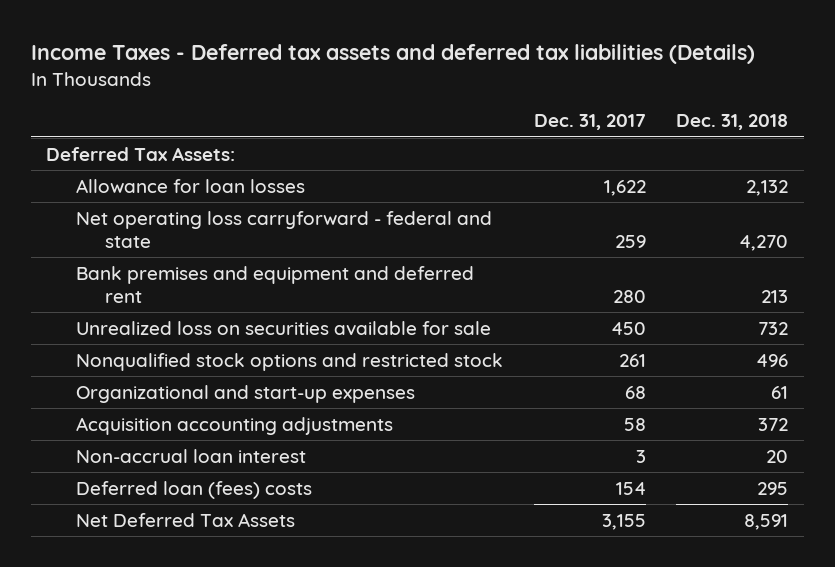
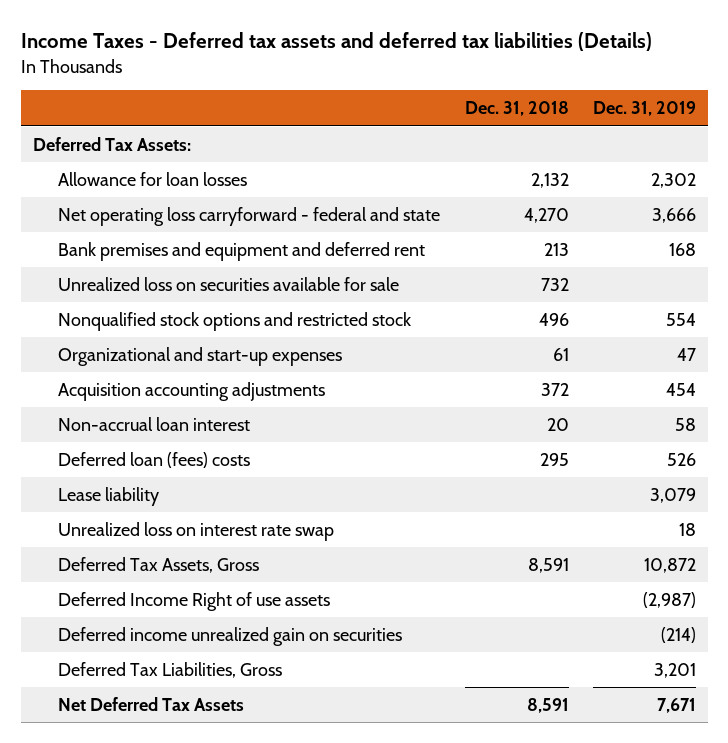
[533,114,646,131] Dec. 31, 2017 -> none
none -> [592,101,696,117] Dec. 31, 2019
none -> [58,486,160,506] Lease liability
none -> [58,521,335,541] Unrealized loss on interest rate swap
none -> [58,556,260,573] Deferred Tax Assets, Gross
none -> [58,591,331,611] Deferred Income Right of use assets
none -> [58,626,403,646] Deferred income unrealized gain on securities
none -> [58,661,283,678] Deferred Tax Liabilities, Gross

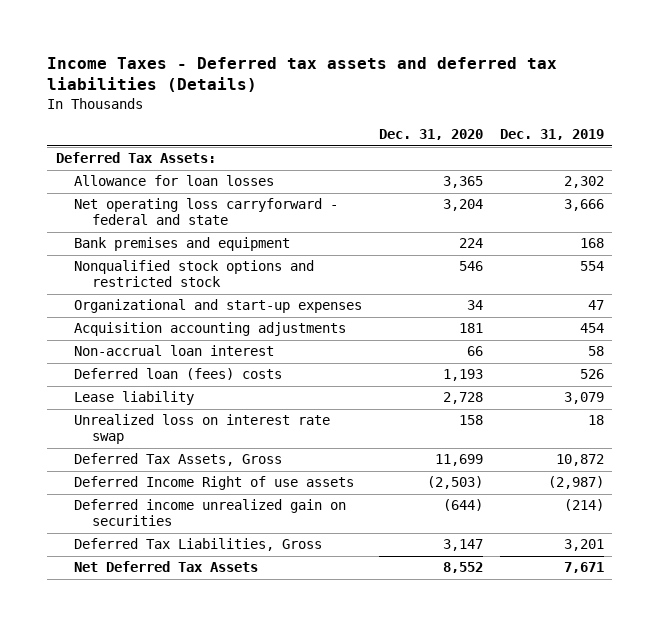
[464,101,569,117] Dec. 31, 2018 -> none
none -> [378,129,483,141] Dec. 31, 2020
[58,276,400,291] Unrealized loss on securities available for sale -> none
[58,241,426,261] Bank premises and equipment and deferred rent -> [73,237,290,252] Bank premises and equipment

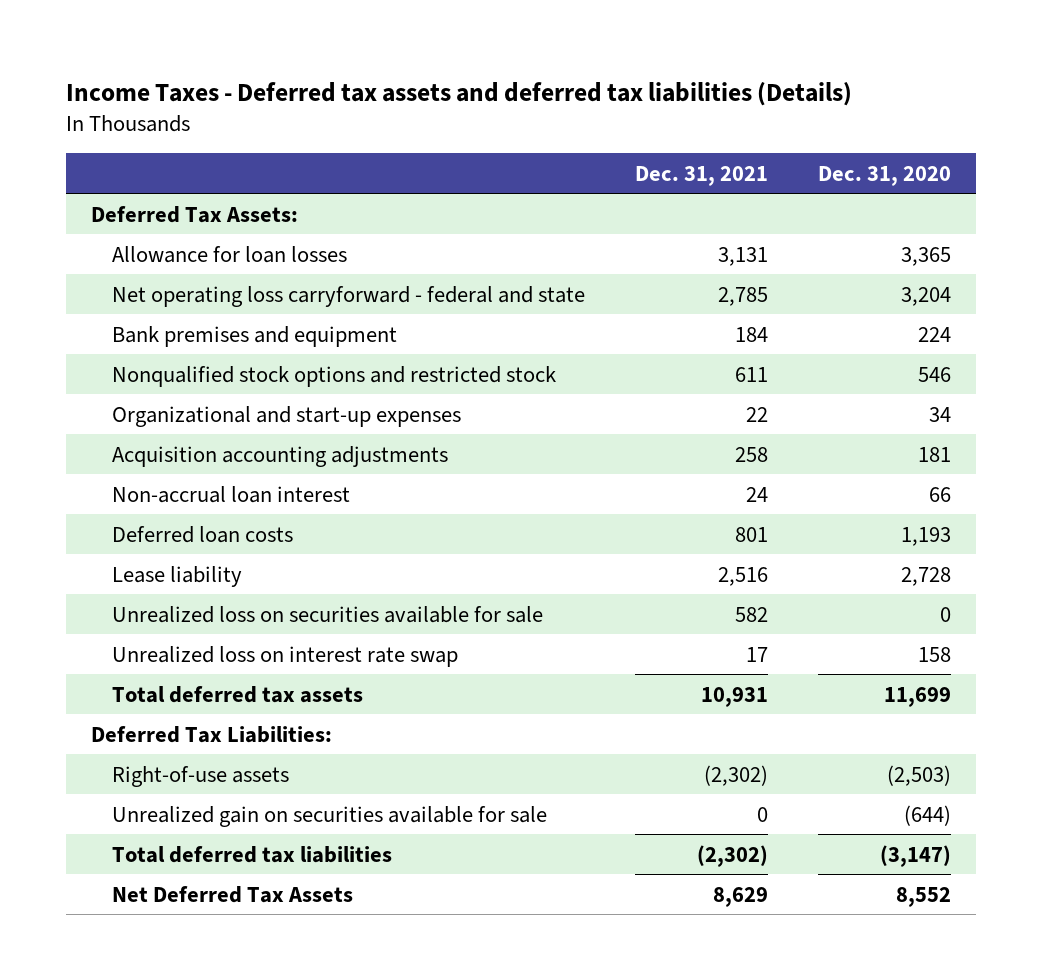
[499,129,604,141] Dec. 31, 2019 -> none
none -> [635,165,769,186] Dec. 31, 2021
[73,368,282,381] Deferred loan (fees) costs -> [112,525,294,543] Deferred loan costs
none -> [112,605,544,623] Unrealized loss on securities available for sale
[73,453,282,467] Deferred Tax Assets, Gross -> [112,685,364,703] Total deferred tax assets
none -> [90,725,332,743] Deferred Tax Liabilities:
[73,476,354,491] Deferred Income Right of use assets -> [112,765,290,787] Right-of-use assets
[73,499,346,527] Deferred income unrealized gain on securities -> [112,805,548,827] Unrealized gain on securities available for sale
[73,538,322,552] Deferred Tax Liabilities, Gross -> [112,845,393,863] Total deferred tax liabilities
[442,539,483,552] 3,147 -> [880,844,952,867] (3,147)

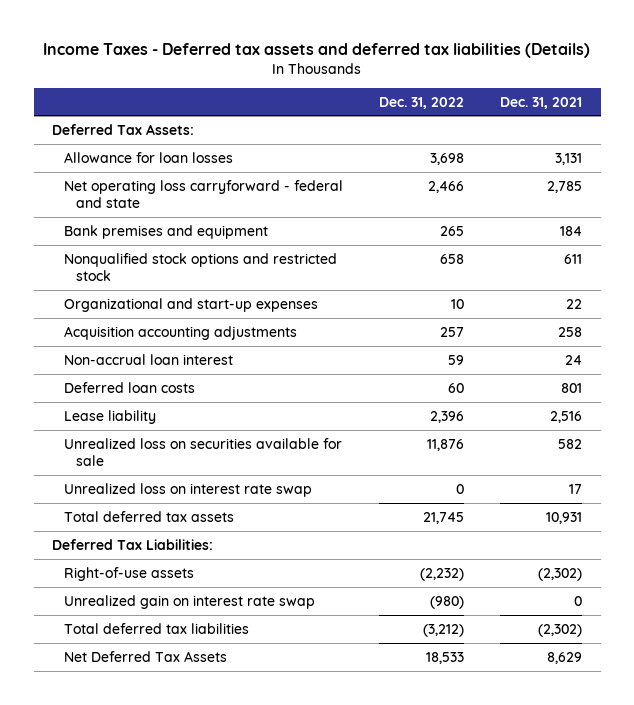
[818,165,952,186] Dec. 31, 2020 -> none
none -> [379,96,465,109] Dec. 31, 2022
[112,805,548,827] Unrealized gain on securities available for sale -> none
none -> [63,594,315,609] Unrealized gain on interest rate swap

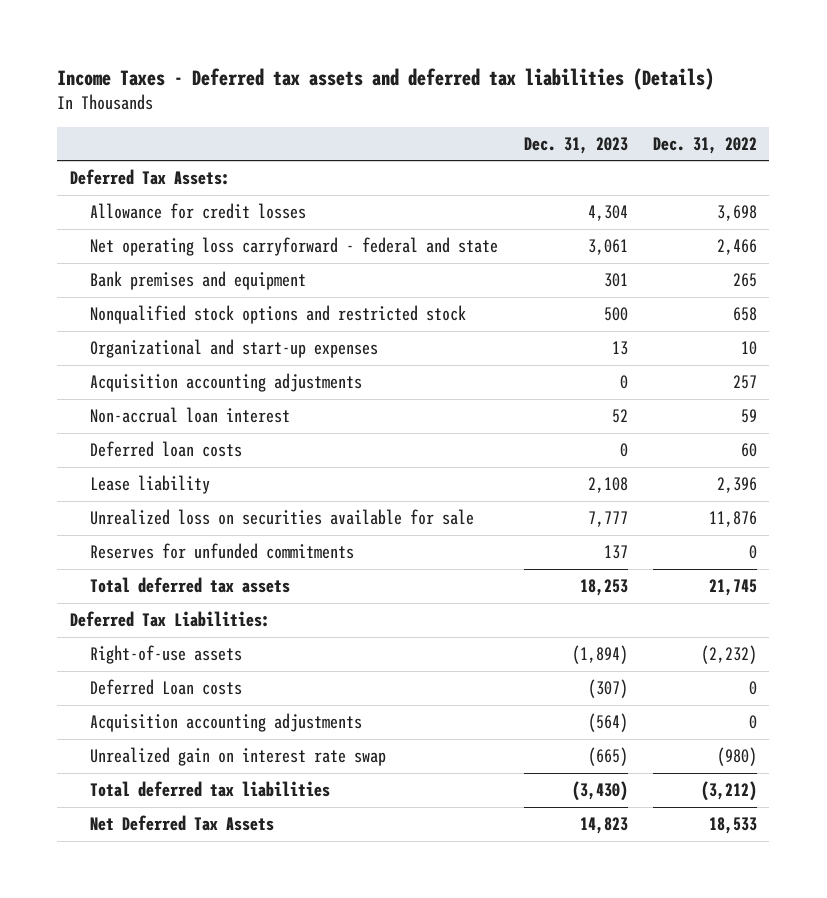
[500,96,583,109] Dec. 31, 2021 -> none
none -> [523,136,628,154] Dec. 31, 2023
[63,151,233,163] Allowance for loan losses -> [90,203,307,220] Allowance for credit losses
[63,482,312,497] Unrealized loss on interest rate swap -> [90,543,355,560] Reserves for unfunded commitments
none -> [90,679,243,696] Deferred Loan costs
none -> [90,713,363,733] Acquisition accounting adjustments

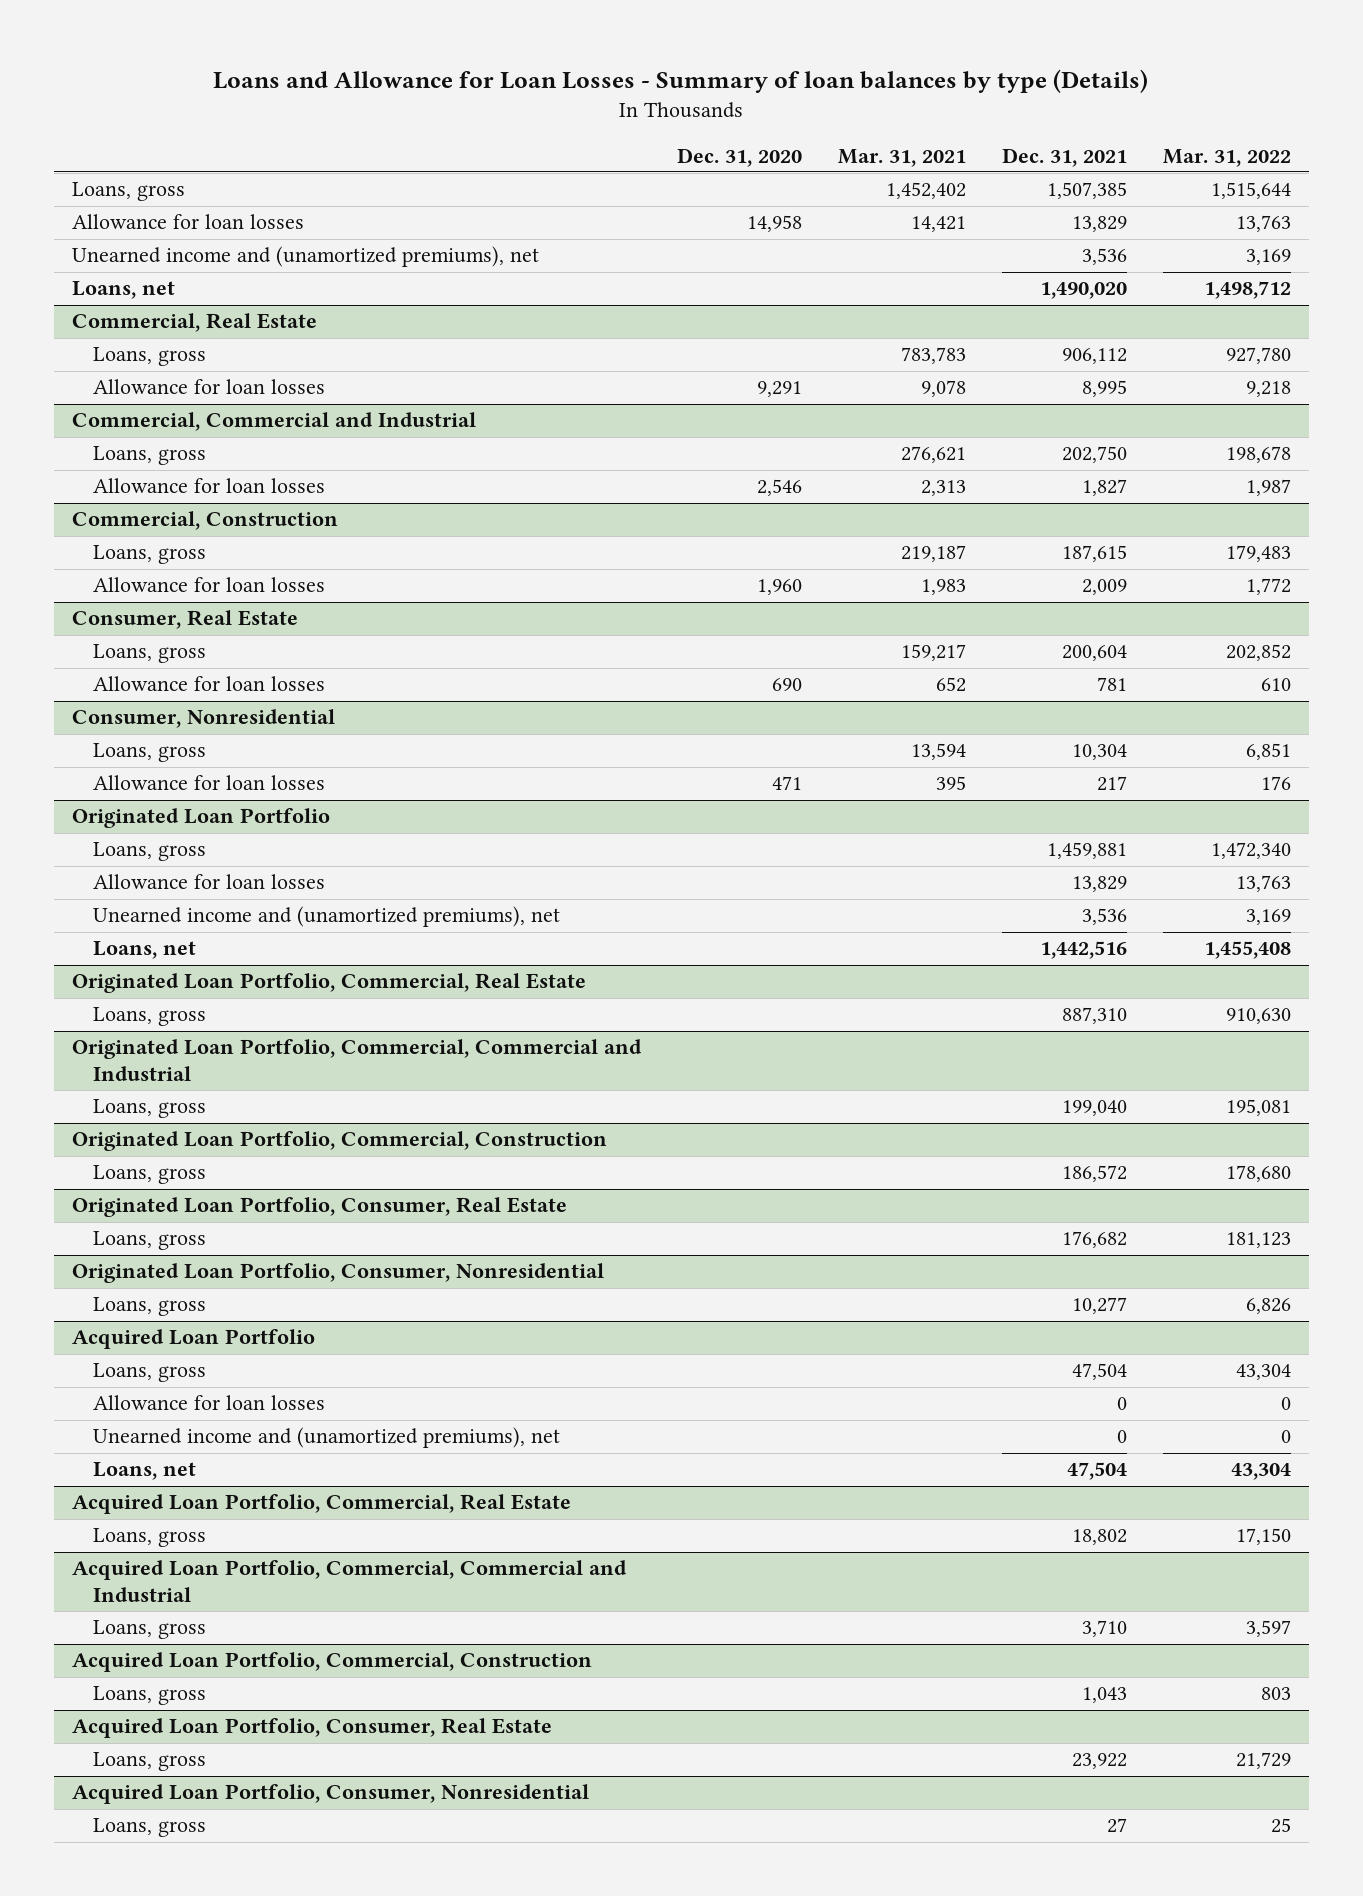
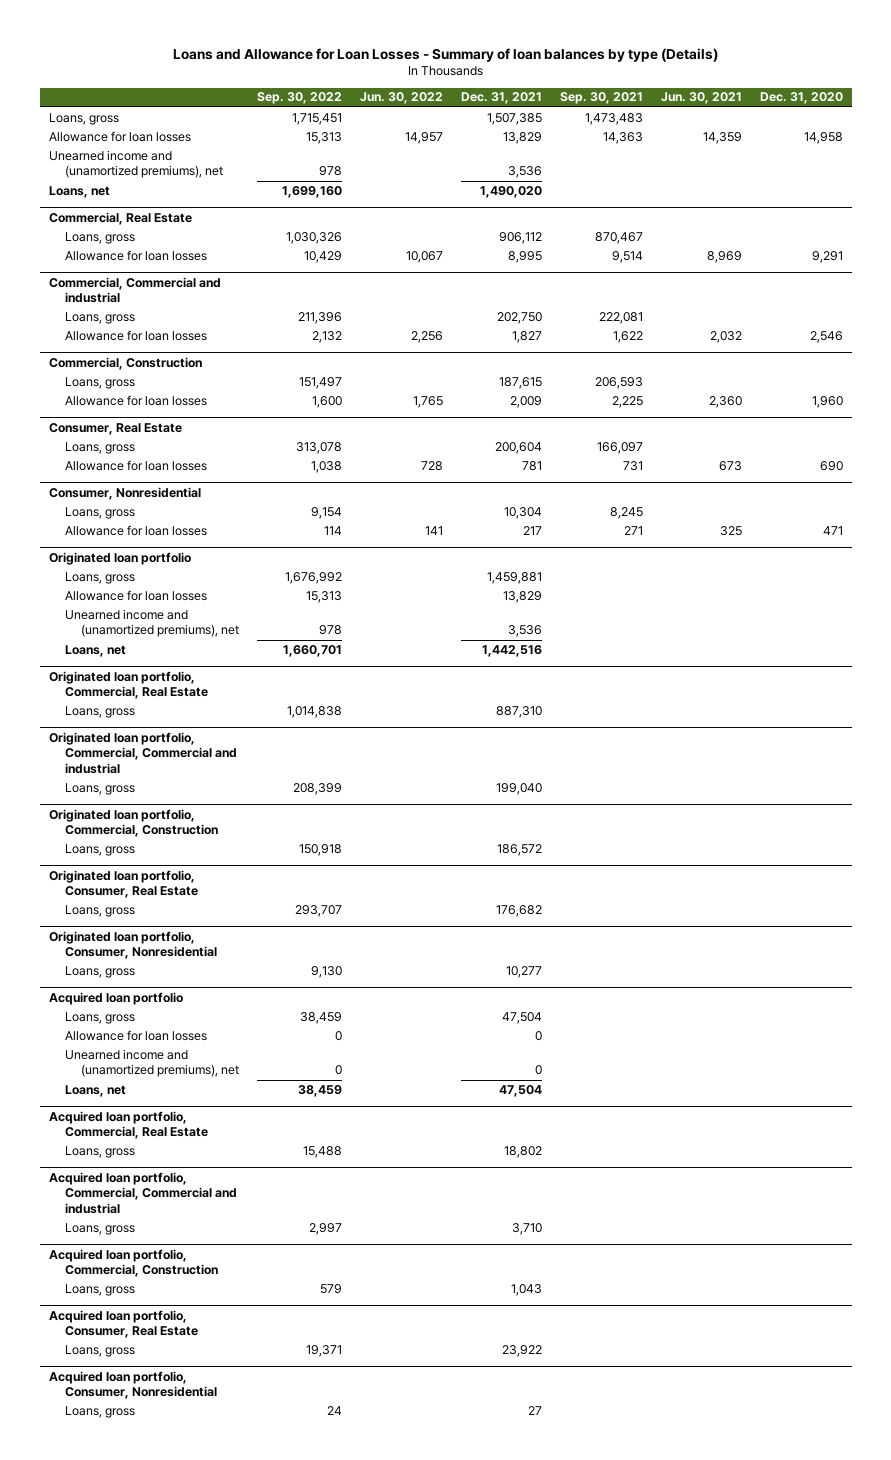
[837,148,966,167] Mar. 31, 2021 -> none
[1162,148,1291,167] Mar. 31, 2022 -> none
none -> [256,92,342,105] Sep. 30, 2022
none -> [359,92,443,105] Jun. 30, 2022
none -> [559,92,643,105] Sep. 30, 2021
none -> [660,92,742,105] Jun. 30, 2021
[71,412,476,432] Commercial, Commercial and Industrial -> [48,276,221,304] Commercial, Commercial and industrial
[71,808,330,829] Originated Loan Portfolio -> [48,551,191,565] Originated loan portfolio
[71,973,586,994] Originated Loan Portfolio, Commercial, Real Estate -> [48,670,208,700] Originated loan portfolio, Commercial, Real Estate
[71,1039,642,1082] Originated Loan Portfolio, Commercial, Commercial and Industrial -> [48,731,237,774] Originated loan portfolio, Commercial, Commercial and industrial
[71,1131,607,1152] Originated Loan Portfolio, Commercial, Construction -> [48,808,218,838] Originated loan portfolio, Commercial, Construction
[71,1197,567,1218] Originated Loan Portfolio, Consumer, Real Estate -> [48,869,198,899] Originated loan portfolio, Consumer, Real Estate
[71,1263,604,1284] Originated Loan Portfolio, Consumer, Nonresidential -> [48,930,217,960] Originated loan portfolio, Consumer, Nonresidential
[71,1329,315,1350] Acquired Loan Portfolio -> [48,991,183,1005] Acquired loan portfolio
[71,1494,571,1515] Acquired Loan Portfolio, Commercial, Real Estate -> [48,1110,208,1140] Acquired loan portfolio, Commercial, Real Estate
[71,1560,627,1603] Acquired Loan Portfolio, Commercial, Commercial and Industrial -> [48,1171,237,1214] Acquired loan portfolio, Commercial, Commercial and industrial
[71,1652,592,1673] Acquired Loan Portfolio, Commercial, Construction -> [48,1248,218,1278] Acquired loan portfolio, Commercial, Construction
[71,1718,552,1739] Acquired Loan Portfolio, Consumer, Real Estate -> [48,1309,198,1339] Acquired loan portfolio, Consumer, Real Estate
[71,1784,589,1805] Acquired Loan Portfolio, Consumer, Nonresidential -> [48,1370,217,1400] Acquired loan portfolio, Consumer, Nonresidential

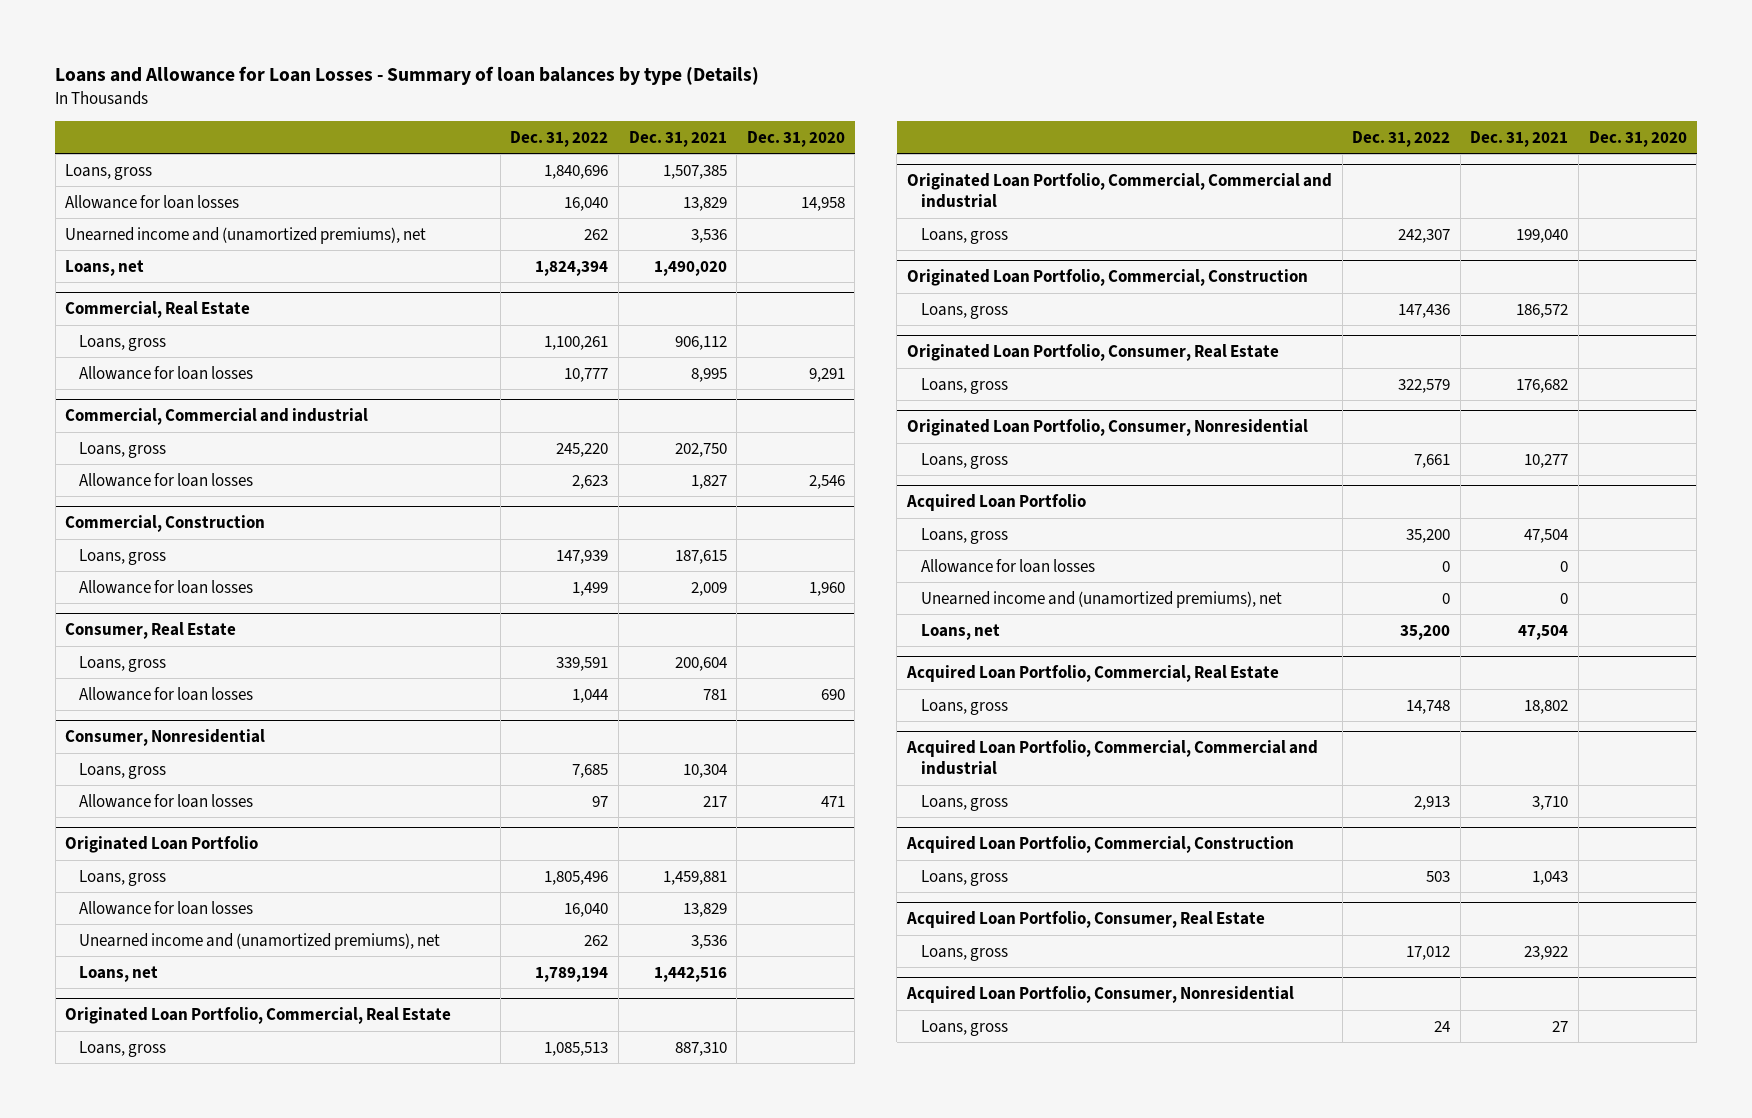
[256,92,342,105] Sep. 30, 2022 -> none
[359,92,443,105] Jun. 30, 2022 -> none
[559,92,643,105] Sep. 30, 2021 -> none
[660,92,742,105] Jun. 30, 2021 -> none
none -> [510,130,609,147] Dec. 31, 2022
[48,551,191,565] Originated loan portfolio -> [65,836,259,854] Originated Loan Portfolio
[48,670,208,700] Originated loan portfolio, Commercial, Real Estate -> [65,1007,452,1025] Originated Loan Portfolio, Commercial, Real Estate
[48,731,237,774] Originated loan portfolio, Commercial, Commercial and industrial -> [907,173,1333,209] Originated Loan Portfolio, Commercial, Commercial and industrial
[48,808,218,838] Originated loan portfolio, Commercial, Construction -> [907,269,1309,287] Originated Loan Portfolio, Commercial, Construction
[48,869,198,899] Originated loan portfolio, Consumer, Real Estate -> [907,344,1280,362] Originated Loan Portfolio, Consumer, Real Estate
[48,930,217,960] Originated loan portfolio, Consumer, Nonresidential -> [907,419,1309,437] Originated Loan Portfolio, Consumer, Nonresidential
[48,991,183,1005] Acquired loan portfolio -> [906,494,1087,512] Acquired Loan Portfolio
[48,1110,208,1140] Acquired loan portfolio, Commercial, Real Estate -> [906,665,1280,683] Acquired Loan Portfolio, Commercial, Real Estate
[48,1171,237,1214] Acquired loan portfolio, Commercial, Commercial and industrial -> [906,740,1319,776] Acquired Loan Portfolio, Commercial, Commercial and industrial
[48,1248,218,1278] Acquired loan portfolio, Commercial, Construction -> [906,836,1295,854] Acquired Loan Portfolio, Commercial, Construction
[48,1309,198,1339] Acquired loan portfolio, Consumer, Real Estate -> [906,911,1266,929] Acquired Loan Portfolio, Consumer, Real Estate
[48,1370,217,1400] Acquired loan portfolio, Consumer, Nonresidential -> [906,986,1295,1004] Acquired Loan Portfolio, Consumer, Nonresidential

